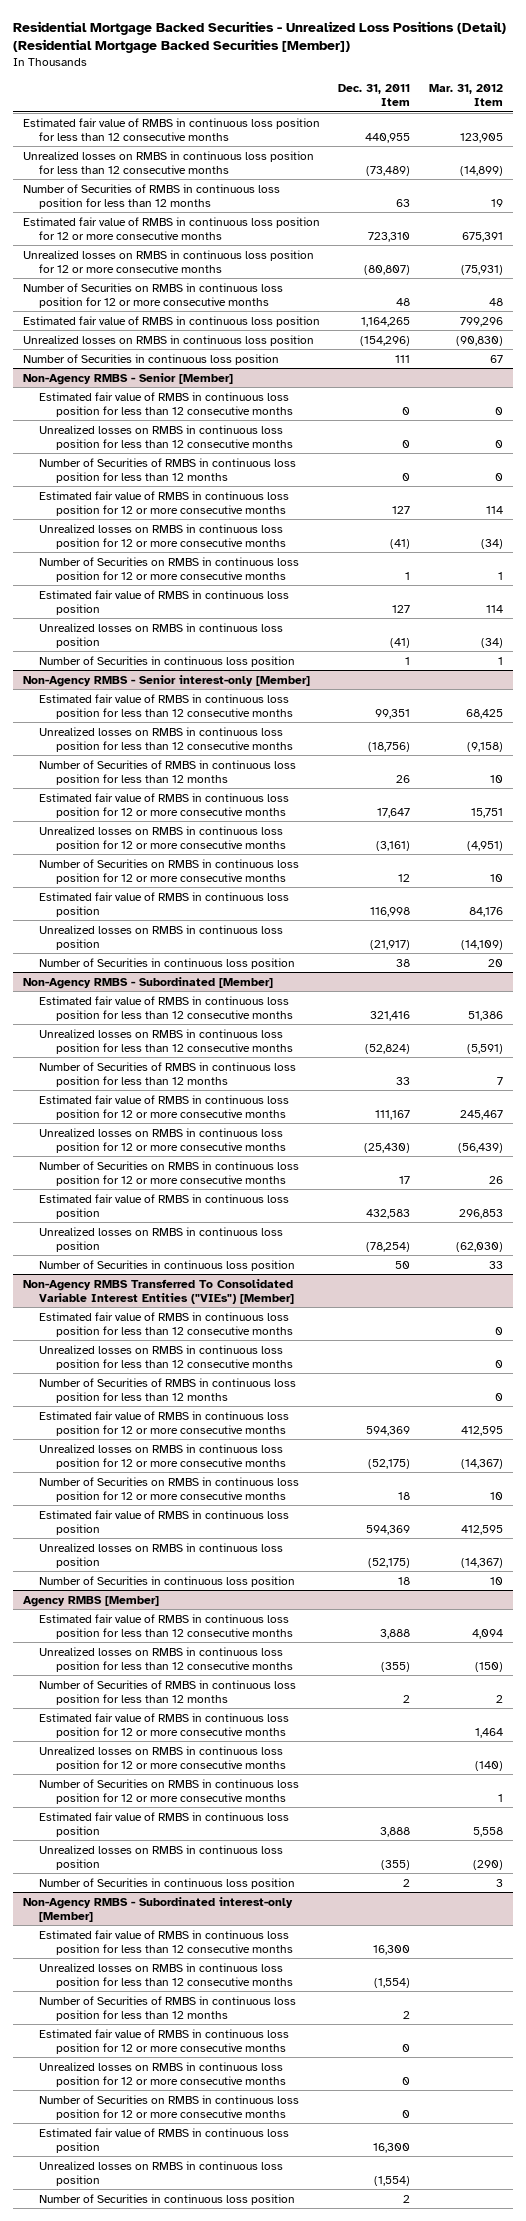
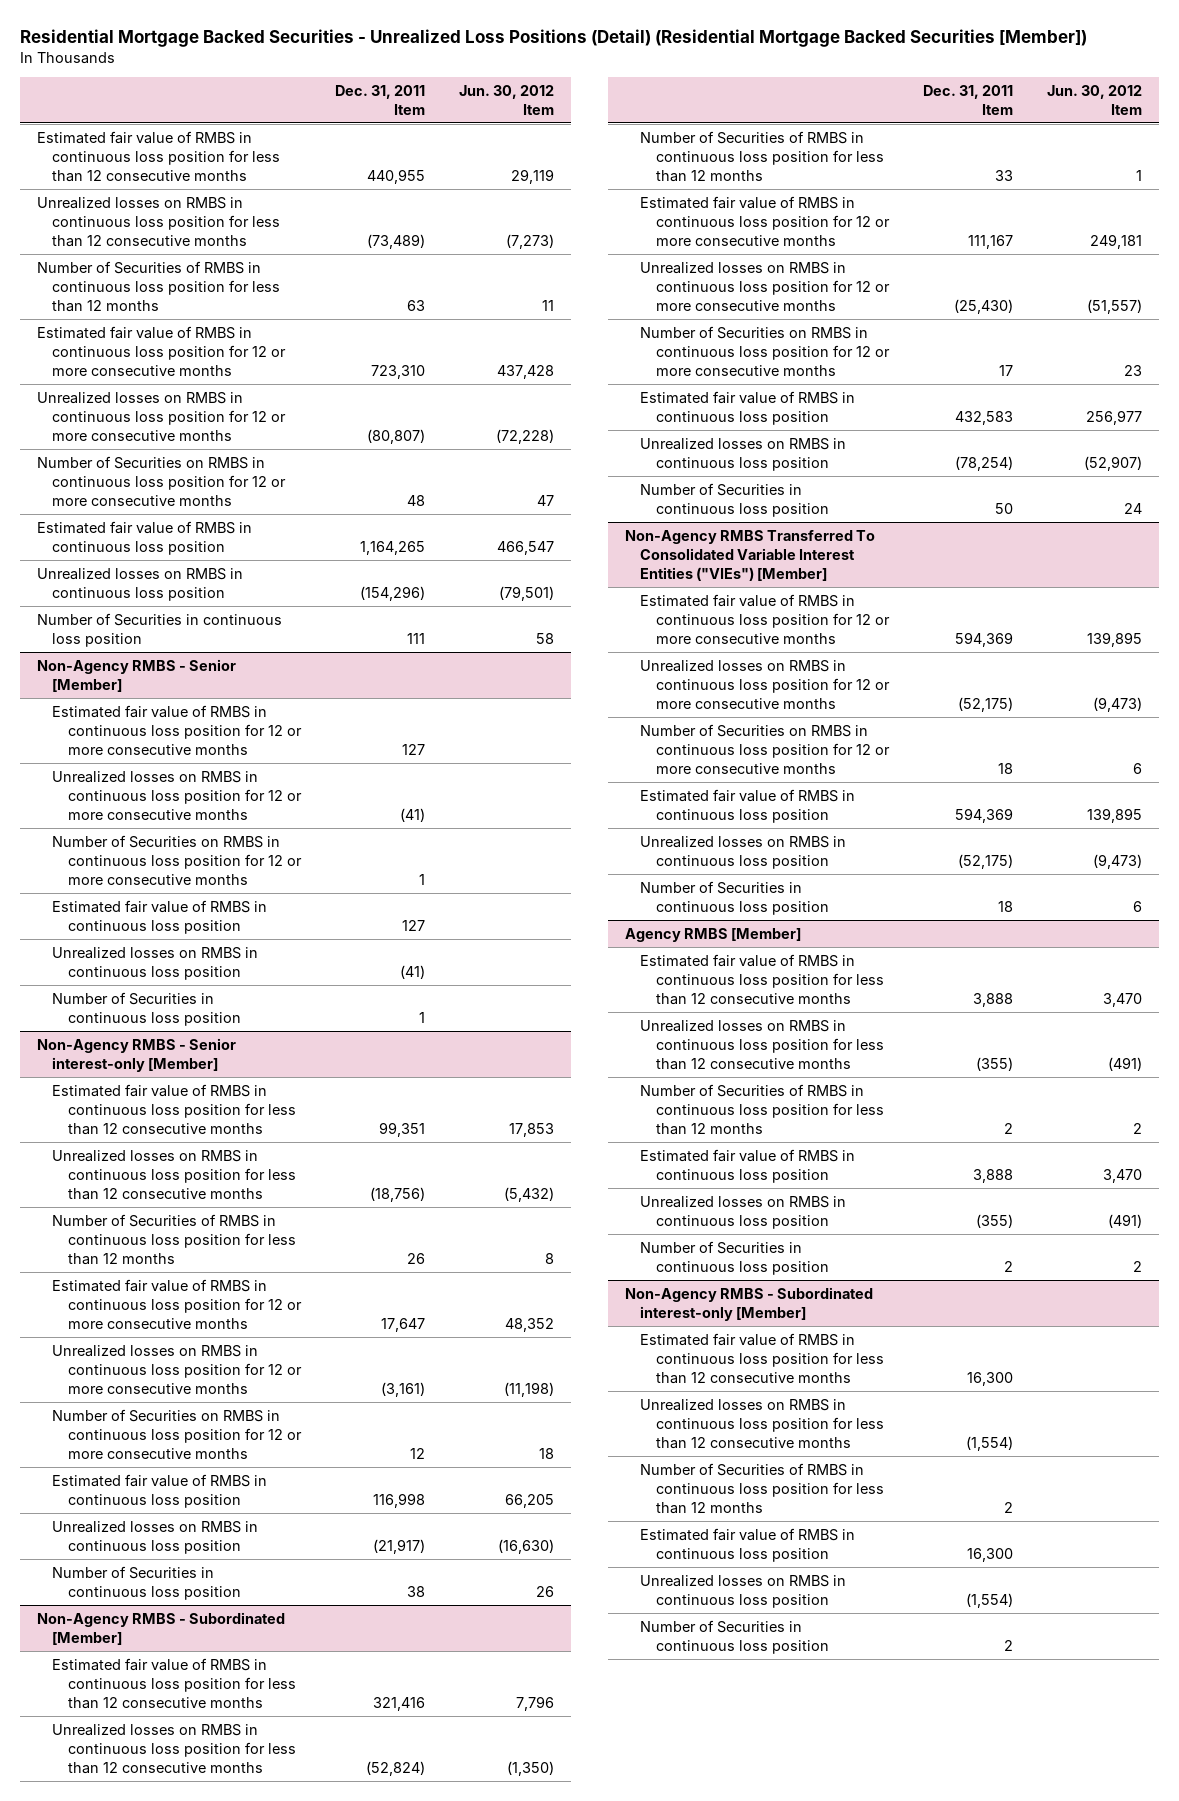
[429,84,504,107] Mar. 31, 2012 Item -> none
none -> [458,84,554,115] Jun. 30, 2012 Item
[39,391,293,417] Estimated fair value of RMBS in continuous loss position for less than 12 consecutive months -> none
[39,424,293,450] Unrealized losses on RMBS in continuous loss position for less than 12 consecutive months -> none
[39,457,297,483] Number of Securities of RMBS in continuous loss position for less than 12 months -> none
[39,1311,293,1337] Estimated fair value of RMBS in continuous loss position for less than 12 consecutive months -> none
[39,1344,293,1370] Unrealized losses on RMBS in continuous loss position for less than 12 consecutive months -> none
[39,1377,297,1403] Number of Securities of RMBS in continuous loss position for less than 12 months -> none
[39,1712,290,1738] Estimated fair value of RMBS in continuous loss position for 12 or more consecutive months -> none
[39,1745,286,1771] Unrealized losses on RMBS in continuous loss position for 12 or more consecutive months -> none
[39,1778,300,1804] Number of Securities on RMBS in continuous loss position for 12 or more consecutive months -> none
[39,2028,290,2054] Estimated fair value of RMBS in continuous loss position for 12 or more consecutive months -> none
[39,2061,286,2087] Unrealized losses on RMBS in continuous loss position for 12 or more consecutive months -> none
[39,2094,300,2120] Number of Securities on RMBS in continuous loss position for 12 or more consecutive months -> none

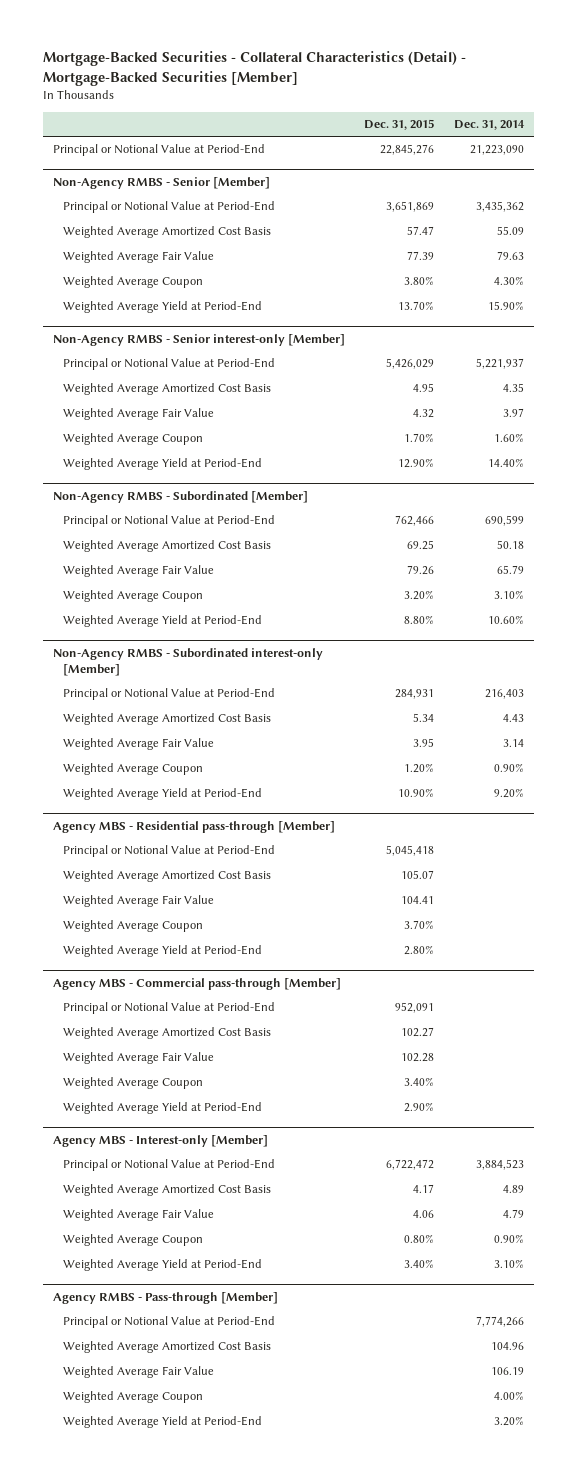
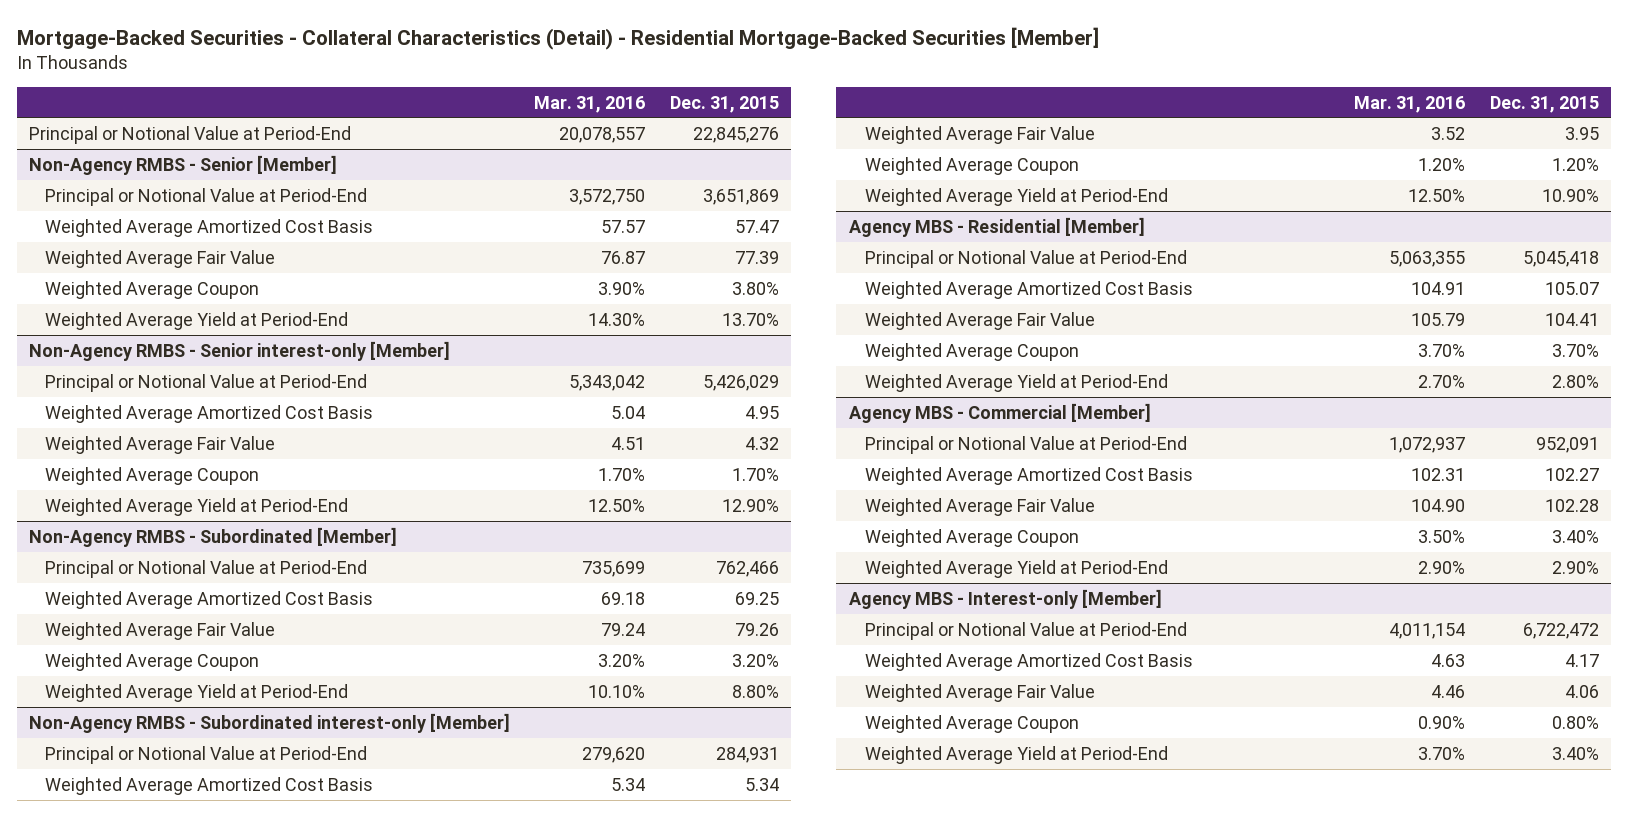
[42,51,466,87] Mortgage-Backed Securities - Collateral Characteristics (Detail) - Mortgage-Backed Securities [Member] -> [16,26,1099,50] Mortgage-Backed Securities - Collateral Characteristics (Detail) - Residential Mortgage-Backed Securities [Member]
[454,120,526,131] Dec. 31, 2014 -> none
none -> [534,95,646,113] Mar. 31, 2016
[52,821,335,834] Agency MBS - Residential pass-through [Member] -> [848,216,1145,237] Agency MBS - Residential [Member]
[52,978,341,991] Agency MBS - Commercial pass-through [Member] -> [848,402,1151,423] Agency MBS - Commercial [Member]
[52,1292,278,1305] Agency RMBS - Pass-through [Member] -> none
[62,1316,275,1329] Principal or Notional Value at Period-End -> none
[62,1341,271,1354] Weighted Average Amortized Cost Basis -> none
[62,1366,214,1379] Weighted Average Fair Value -> none
[62,1391,203,1404] Weighted Average Coupon -> none
[62,1416,262,1429] Weighted Average Yield at Period-End -> none

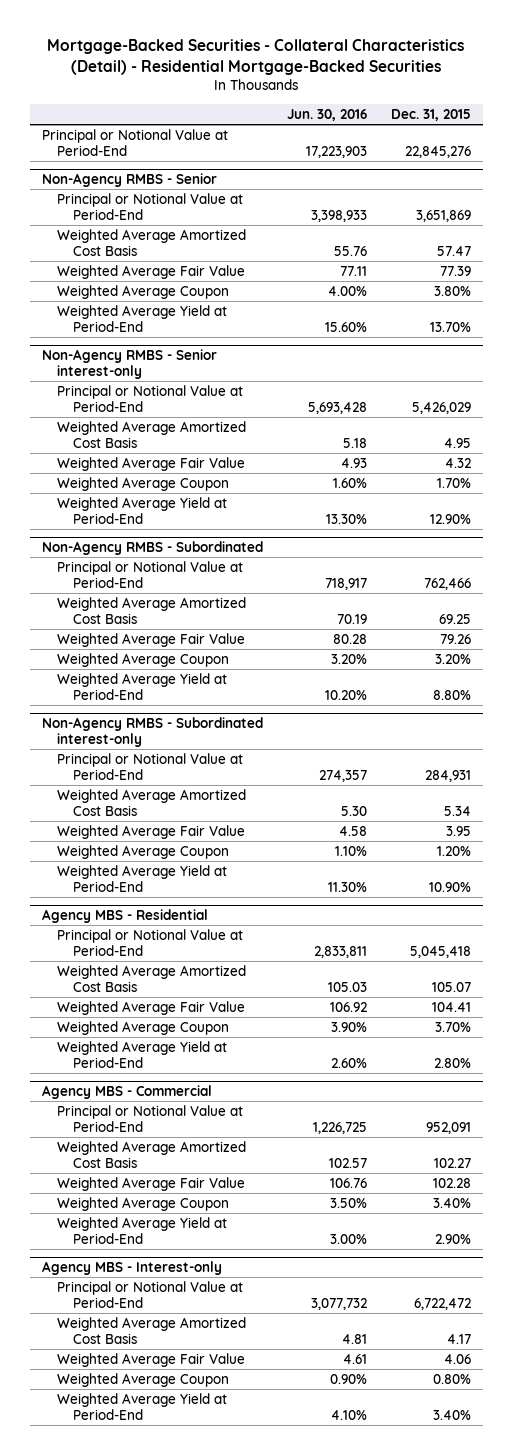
[16,26,1099,50] Mortgage-Backed Securities - Collateral Characteristics (Detail) - Residential Mortgage-Backed Securities [Member] -> [47,39,465,76] Mortgage-Backed Securities - Collateral Characteristics (Detail) - Residential Mortgage-Backed Securities
[534,95,646,113] Mar. 31, 2016 -> none
none -> [286,108,367,121] Jun. 30, 2016
[28,154,337,175] Non-Agency RMBS - Senior [Member] -> [42,172,218,187] Non-Agency RMBS - Senior
[28,340,450,361] Non-Agency RMBS - Senior interest-only [Member] -> [42,348,218,380] Non-Agency RMBS - Senior interest-only
[28,526,397,547] Non-Agency RMBS - Subordinated [Member] -> [42,540,264,555] Non-Agency RMBS - Subordinated
[28,712,510,733] Non-Agency RMBS - Subordinated interest-only [Member] -> [42,716,264,748] Non-Agency RMBS - Subordinated interest-only
[848,216,1145,237] Agency MBS - Residential [Member] -> [42,908,209,923] Agency MBS - Residential
[848,402,1151,423] Agency MBS - Commercial [Member] -> [42,1084,213,1099] Agency MBS - Commercial
[848,588,1162,609] Agency MBS - Interest-only [Member] -> [42,1260,223,1275] Agency MBS - Interest-only

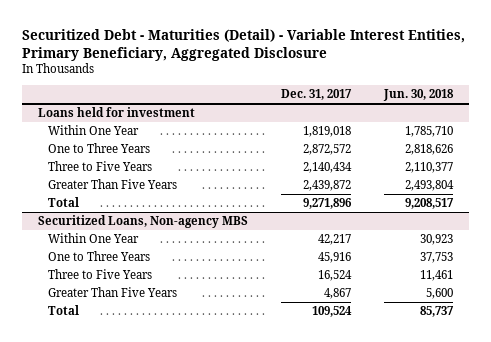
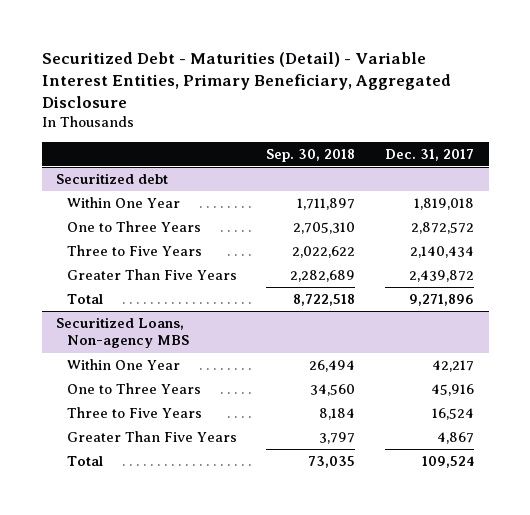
[382,89,454,102] Jun. 30, 2018 -> none
none -> [266,148,356,162] Sep. 30, 2018
[38,107,196,118] Loans held for investment -> [56,173,169,185] Securitized debt

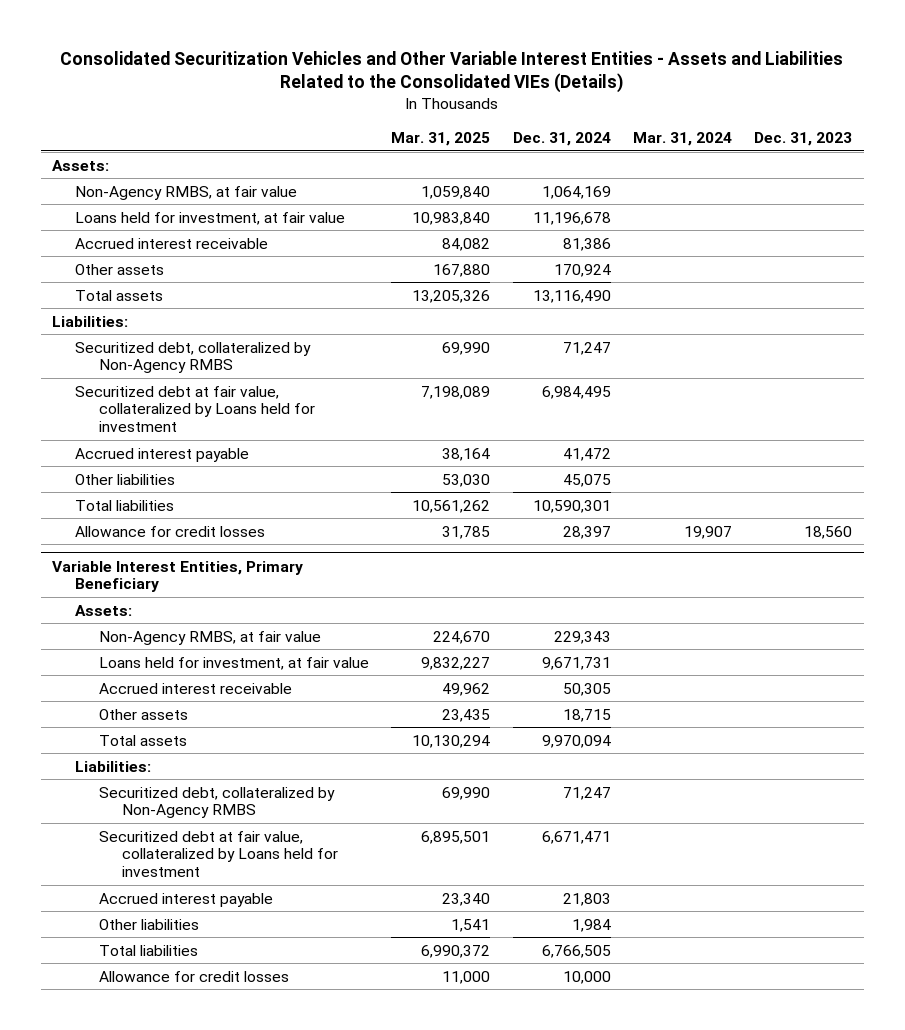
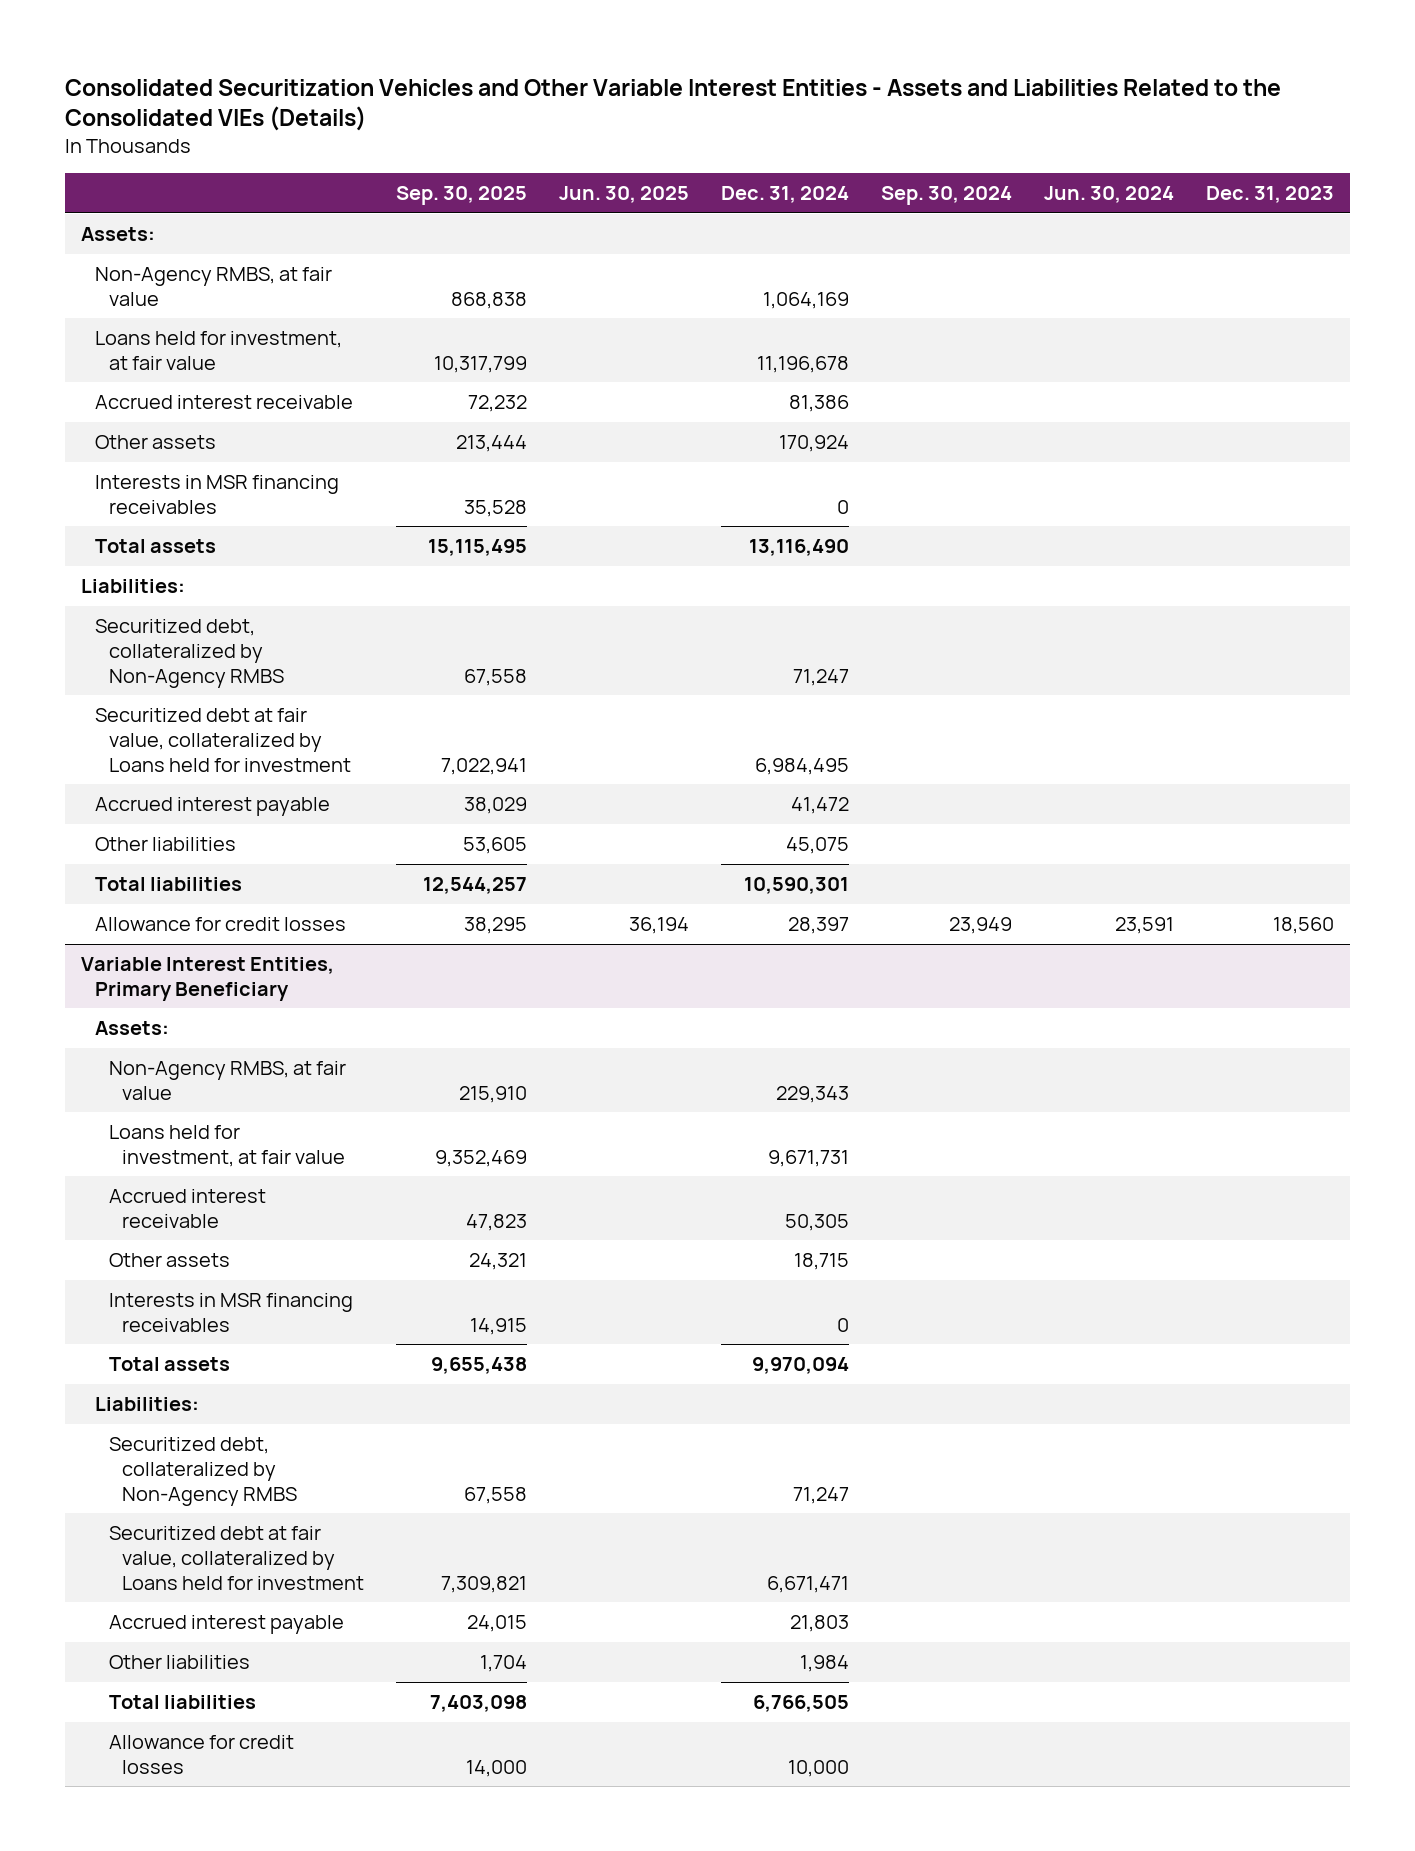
[391,132,491,147] Mar. 31, 2025 -> none
[633,132,733,147] Mar. 31, 2024 -> none
none -> [396,186,528,206] Sep. 30, 2025
none -> [559,186,690,204] Jun. 30, 2025
none -> [880,186,1012,206] Sep. 30, 2024
none -> [1043,186,1174,204] Jun. 30, 2024
none -> [94,475,339,514] Interests in MSR financing receivables
none -> [108,1293,353,1332] Interests in MSR financing receivables

